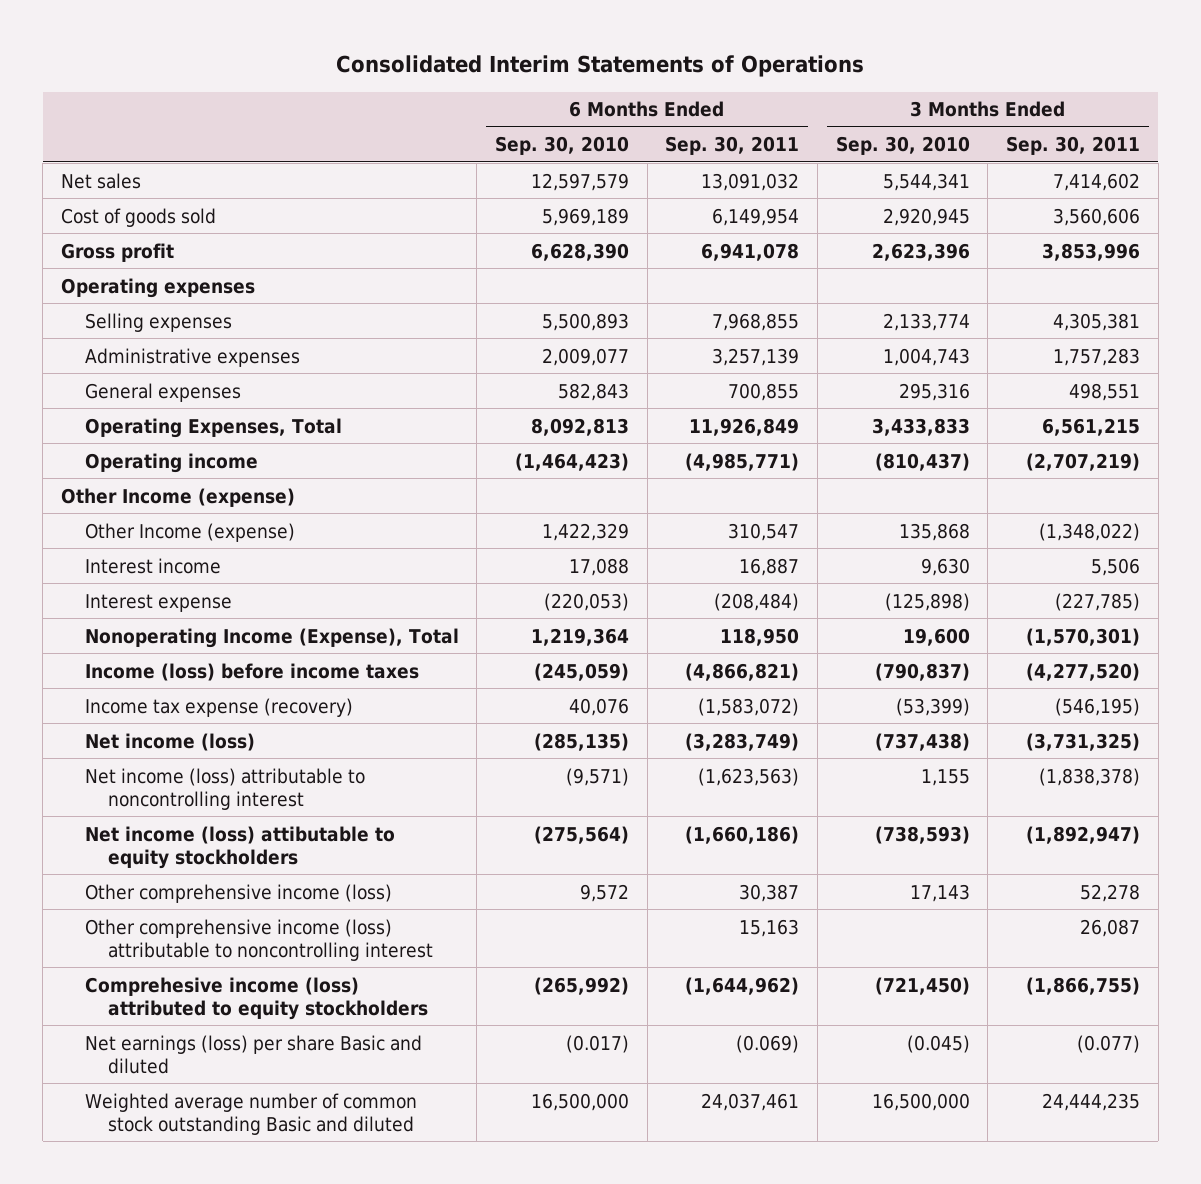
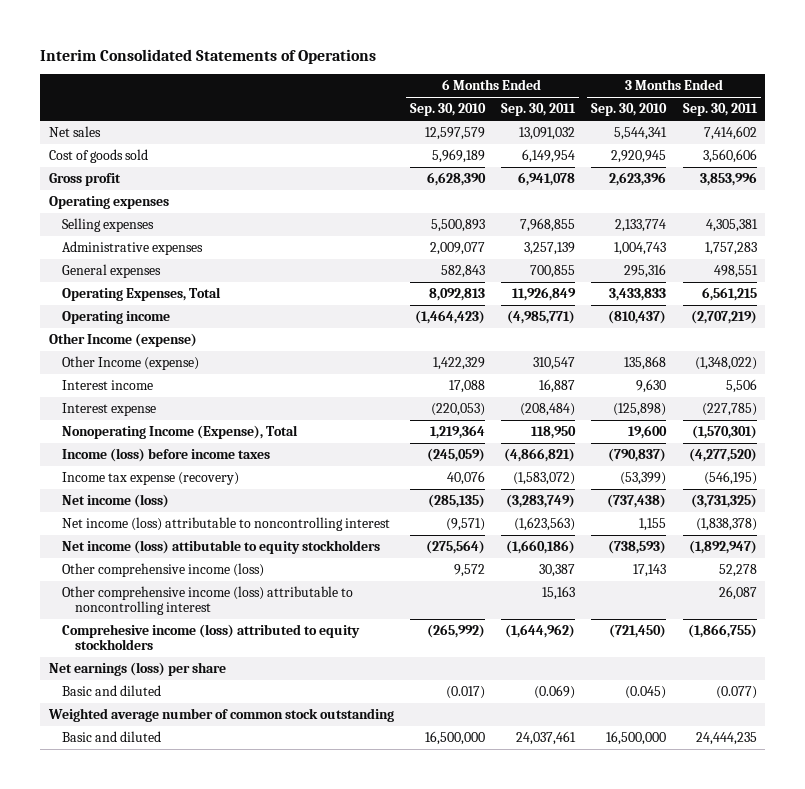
[336,55,865,78] Consolidated Interim Statements of Operations -> [40,49,377,65] Interim Consolidated Statements of Operations
none -> [48,661,226,676] Net earnings (loss) per share
[84,1034,422,1074] Net earnings (loss) per share Basic and diluted -> [61,684,161,696] Basic and diluted
none -> [47,707,394,722] Weighted average number of common stock outstanding
[84,1092,417,1135] Weighted average number of common stock outstanding Basic and diluted -> [61,730,161,742] Basic and diluted

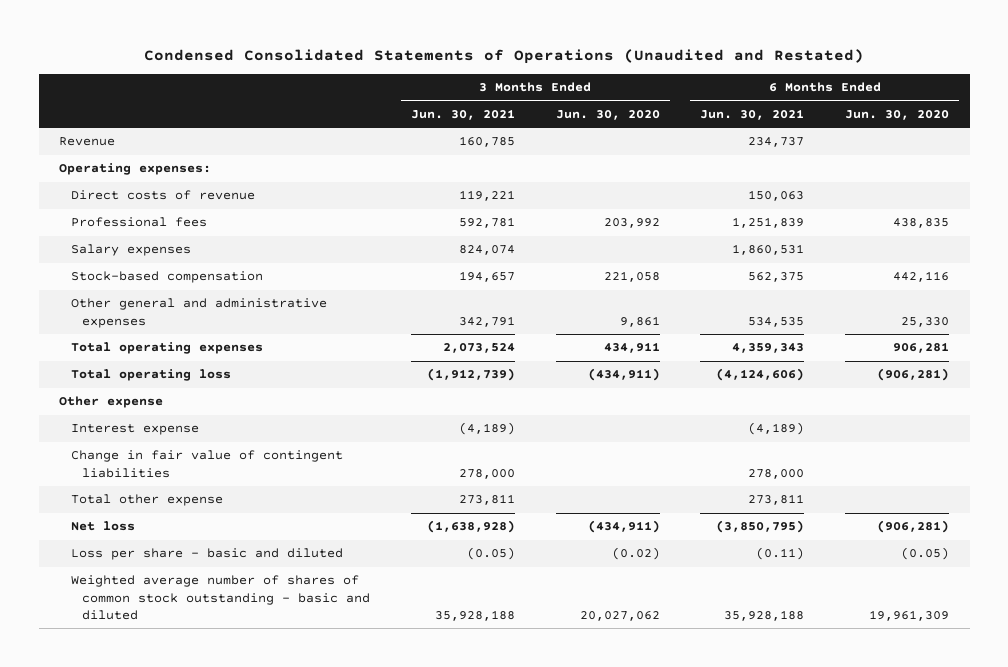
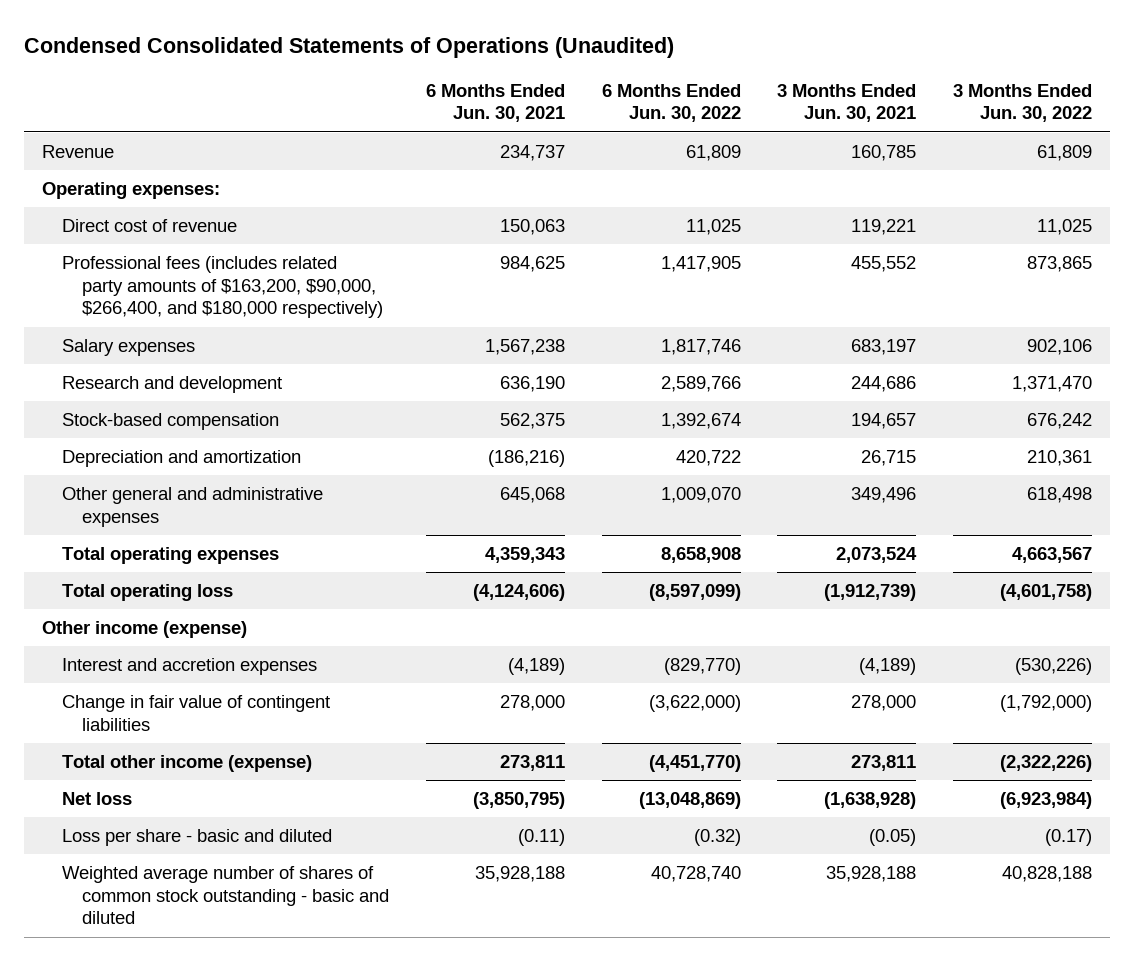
[144,48,865,64] Condensed Consolidated Statements of Operations (Unaudited and Restated) -> [23,36,674,58] Condensed Consolidated Statements of Operations (Unaudited)
[555,109,660,120] Jun. 30, 2020 -> none
[845,109,950,120] Jun. 30, 2020 -> none
none -> [601,83,741,123] 6 Months Ended Jun. 30, 2022
none -> [952,83,1092,123] 3 Months Ended Jun. 30, 2022
[70,217,207,228] Professional fees -> none
[70,190,255,201] Direct costs of revenue -> [62,219,238,233] Direct cost of revenue
none -> [62,256,384,319] Professional fees (includes related party amounts of $163,200, $90,000, $266,400, and $180,000 respectively)
[458,245,515,256] 824,074 -> [851,339,917,356] 683,197
[732,244,805,256] 1,860,531 -> [484,339,565,356] 1,567,238
none -> [62,376,283,394] Research and development
none -> [62,450,302,468] Depreciation and amortization
[458,315,515,327] 342,791 -> [851,487,917,504] 349,496
[748,316,805,327] 534,535 -> [499,487,565,504] 645,068
[58,396,163,409] Other expense -> [42,621,248,639] Other income (expense)
[70,424,199,436] Interest expense -> [62,658,318,676] Interest and accretion expenses
[70,494,223,507] Total other expense -> [62,755,313,773] Total other income (expense)

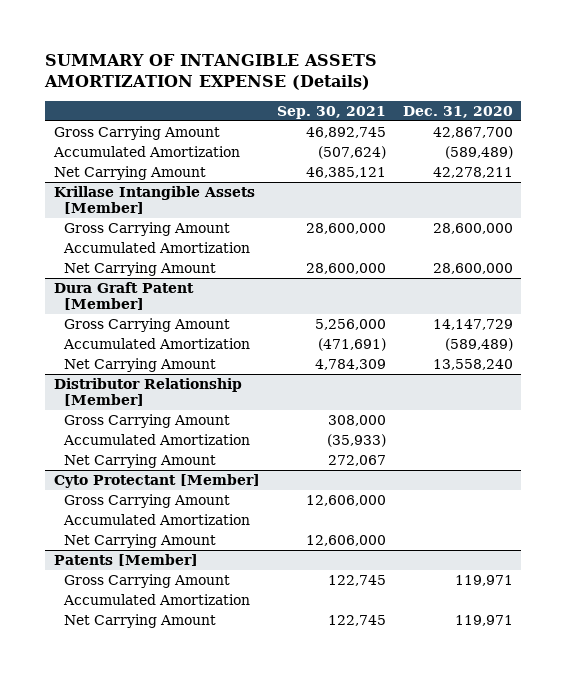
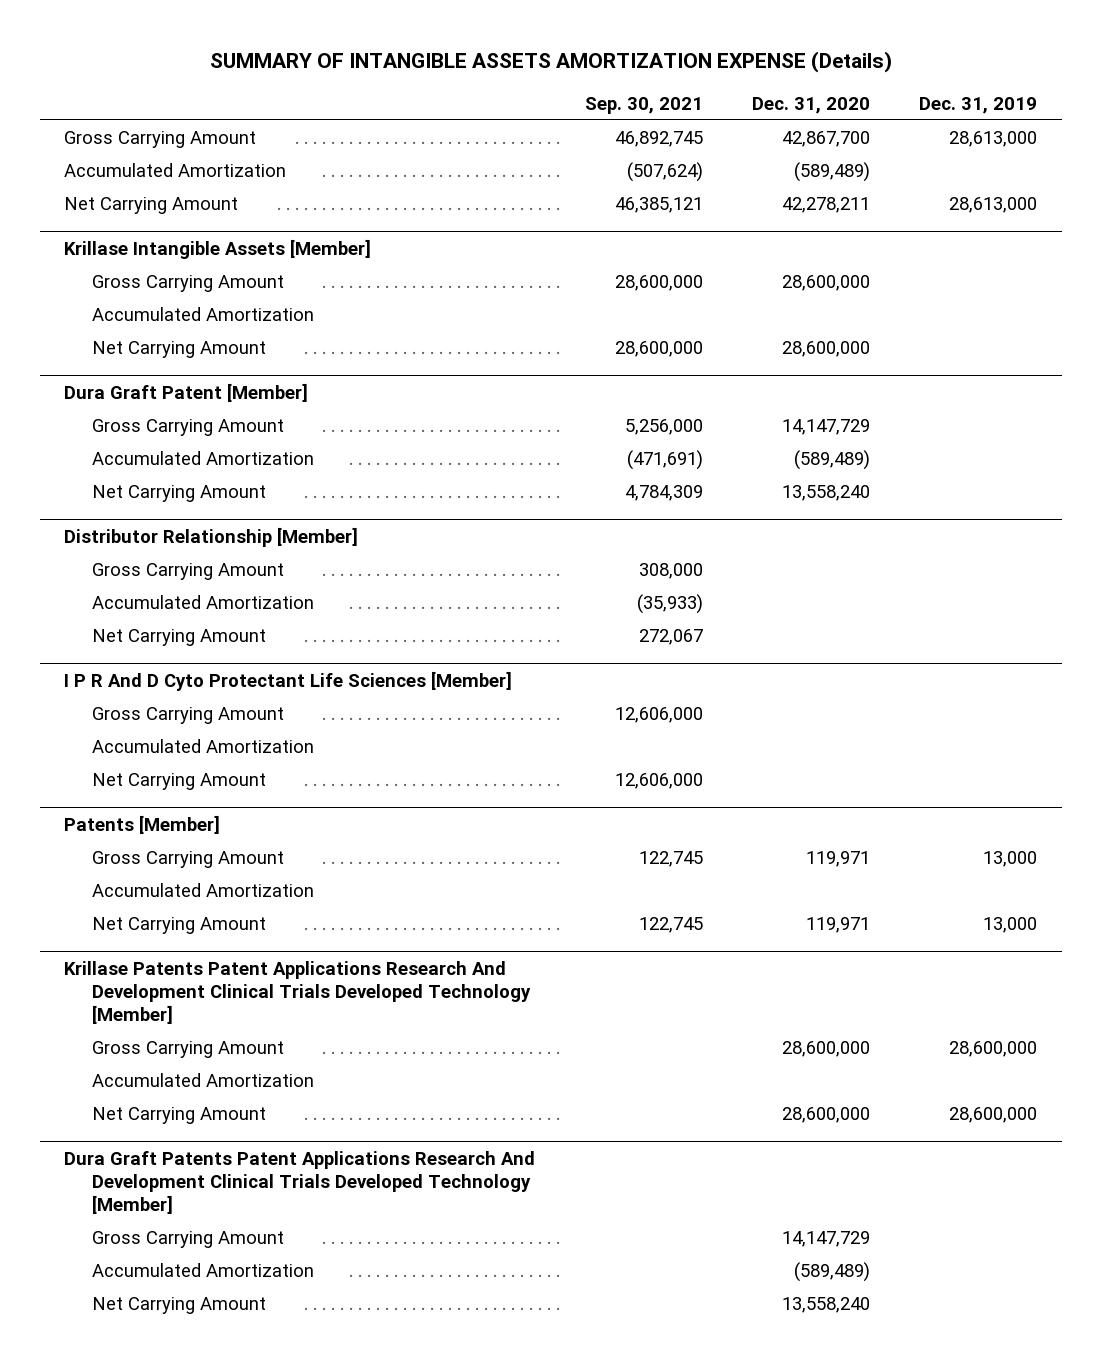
none -> [919,96,1038,114] Dec. 31, 2019
[53,473,260,488] Cyto Protectant [Member] -> none
none -> [64,670,513,691] I P R And D Cyto Protectant Life Sciences [Member]
none -> [64,960,532,1024] Krillase Patents Patent Applications Research And Development Clinical Trials Developed Technology [Member]
none -> [92,1041,285,1059] Gross Carrying Amount
none -> [92,1073,315,1088] Accumulated Amortization
none -> [92,1107,267,1125] Net Carrying Amount
none -> [64,1150,536,1214] Dura Graft Patents Patent Applications Research And Development Clinical Trials Developed Technology [Member]
none -> [92,1231,285,1249] Gross Carrying Amount
none -> [92,1263,315,1278] Accumulated Amortization
none -> [92,1297,267,1315] Net Carrying Amount

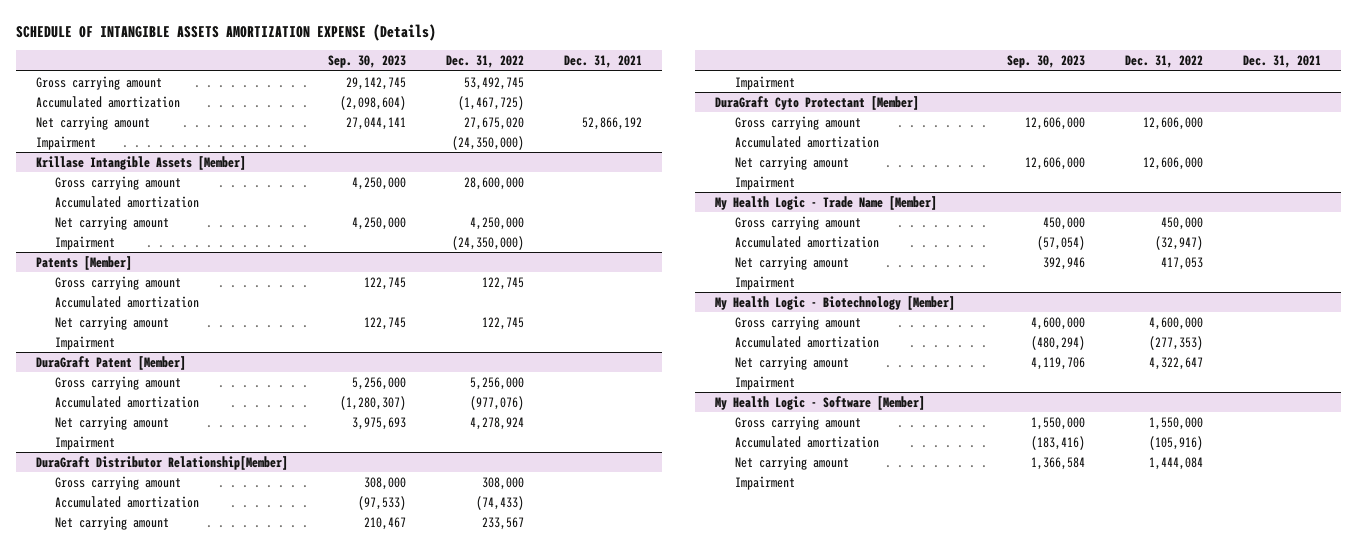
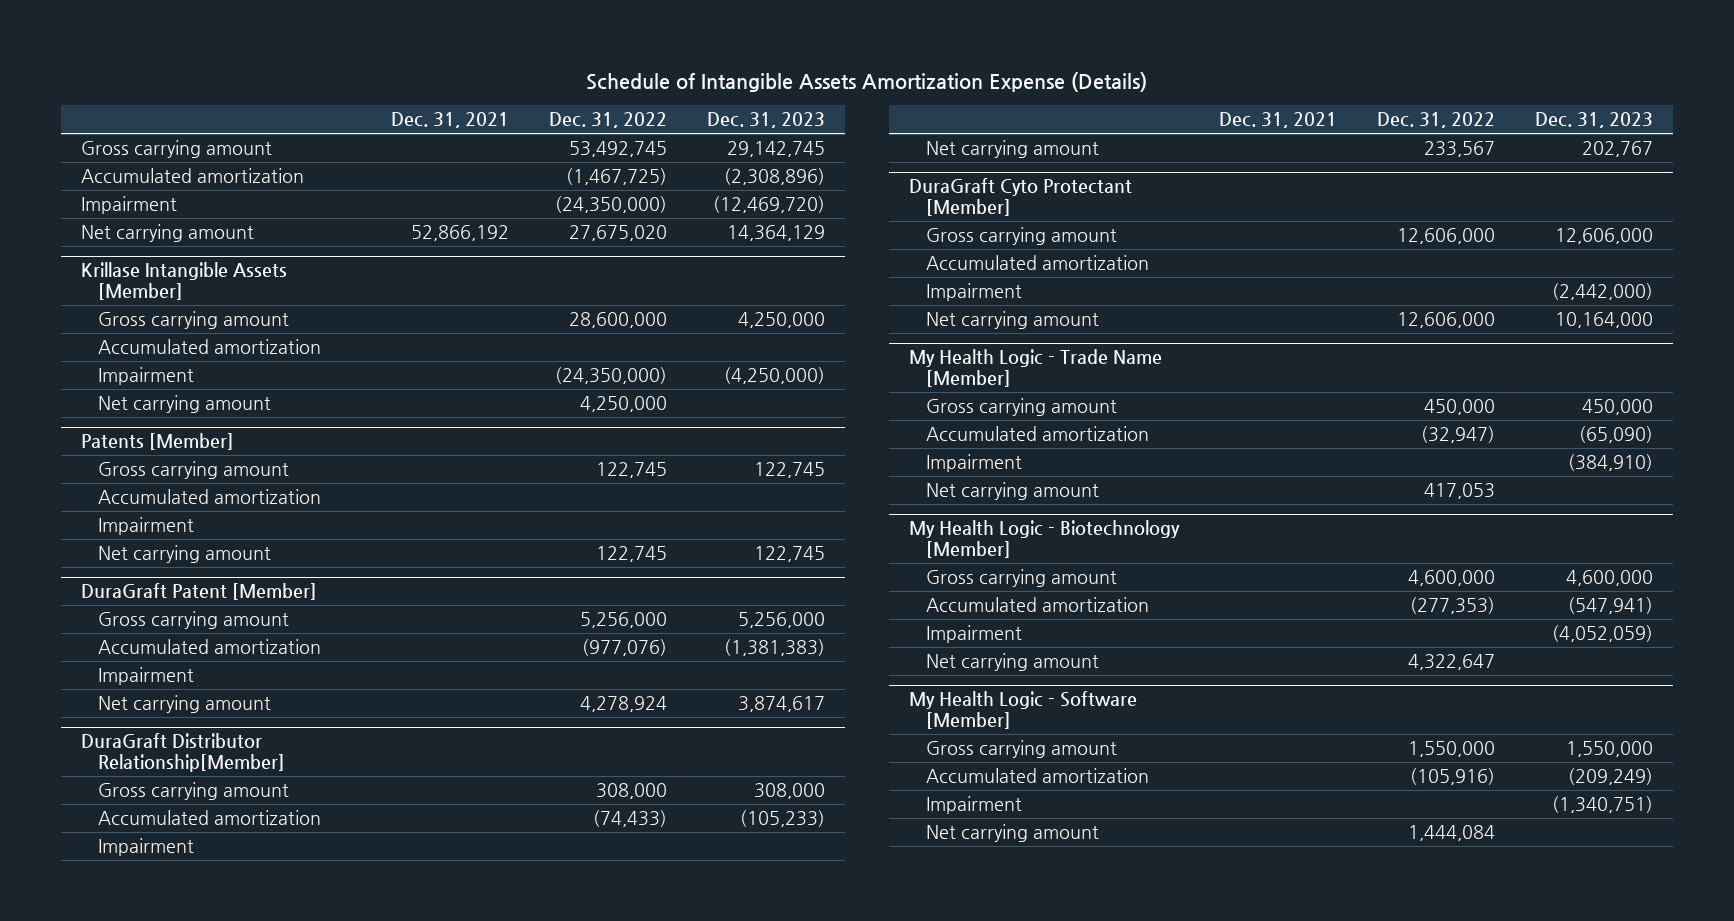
[16,23,437,41] SCHEDULE OF INTANGIBLE ASSETS AMORTIZATION EXPENSE (Details) -> [585,71,1147,92] Schedule of Intangible Assets Amortization Expense (Details)
[328,55,407,69] Sep. 30, 2023 -> none
none -> [707,112,826,129] Dec. 31, 2023
[36,115,151,130] Net carrying amount -> [80,224,254,243] Net carrying amount
[55,215,170,230] Net carrying amount -> [98,395,272,414] Net carrying amount
[55,315,170,330] Net carrying amount -> [98,545,272,564] Net carrying amount
[55,415,170,430] Net carrying amount -> [98,695,272,714] Net carrying amount
[55,515,170,530] Net carrying amount -> [926,140,1100,159] Net carrying amount
[734,155,849,170] Net carrying amount -> [926,311,1100,330] Net carrying amount
[734,255,849,270] Net carrying amount -> [926,482,1100,501] Net carrying amount
[734,355,849,370] Net carrying amount -> [926,653,1100,672] Net carrying amount
[734,455,849,470] Net carrying amount -> [926,824,1100,843] Net carrying amount

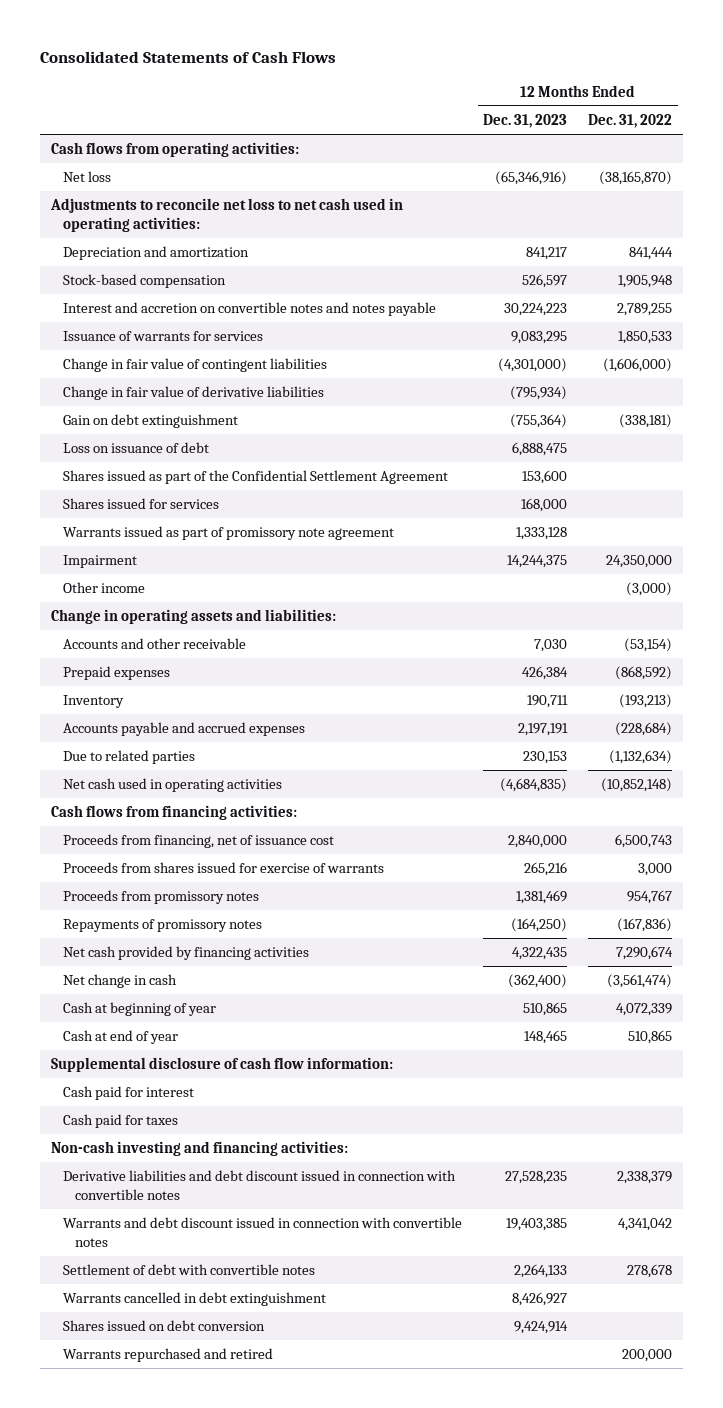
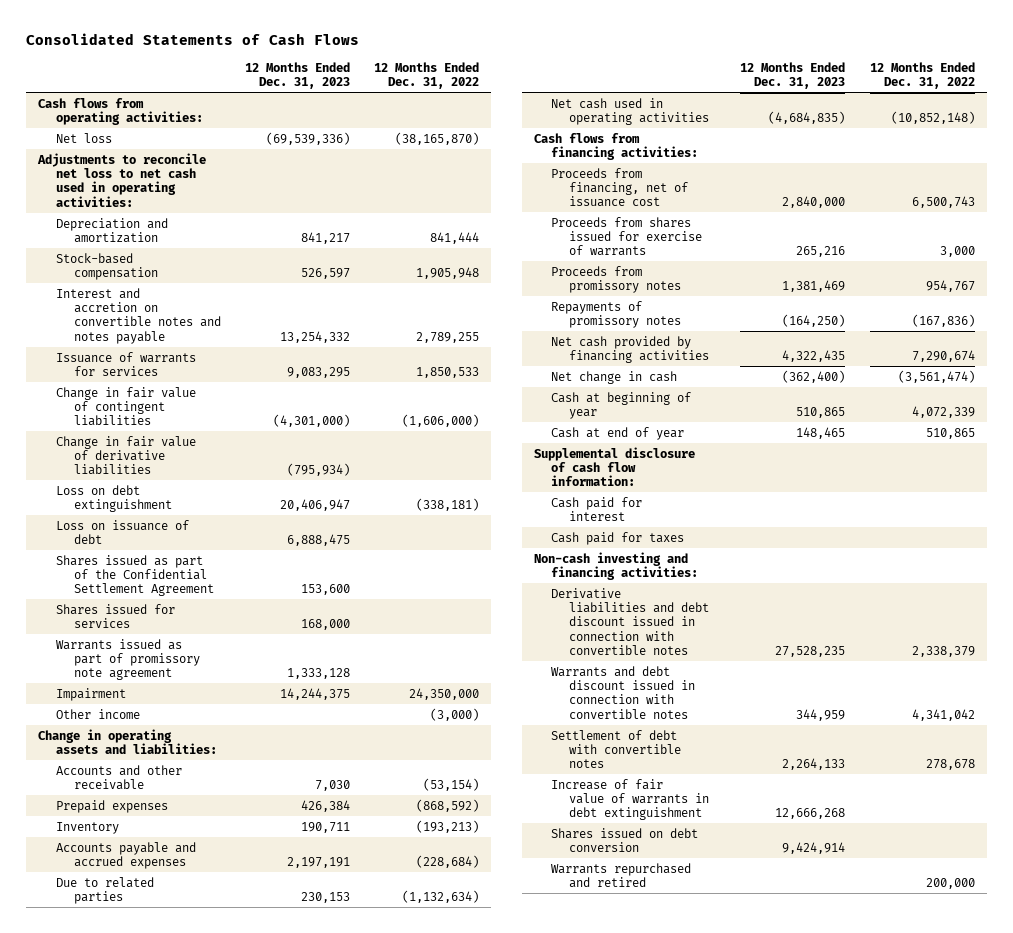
[495,171,568,186] (65,346,916) -> [266,131,351,145] (69,539,336)
[504,303,568,317] 30,224,223 -> [280,330,351,343] 13,254,332
[63,414,239,429] Gain on debt extinguishment -> [56,484,172,512] Loss on debt extinguishment
[510,414,568,429] (755,364) -> [280,498,351,511] 20,406,947
[506,1218,568,1232] 19,403,385 -> [796,708,846,721] 344,959
[63,1292,327,1307] Warrants cancelled in debt extinguishment -> none
none -> [551,778,710,821] Increase of fair value of warrants in debt extinguishment

